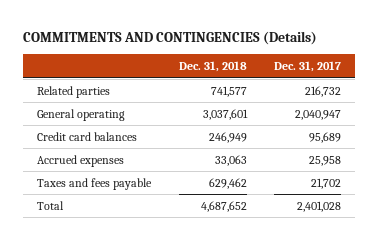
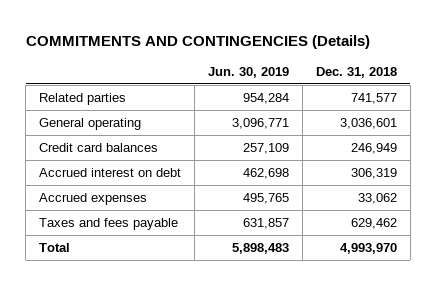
[274,61,342,73] Dec. 31, 2017 -> none
none -> [207,66,289,78] Jun. 30, 2019
[202,108,248,120] 3,037,601 -> [339,117,397,129] 3,036,601
none -> [39,167,182,177] Accrued interest on debt
[214,154,247,166] 33,063 -> [357,192,397,204] 33,062
[200,200,247,212] 4,687,652 -> [339,242,397,254] 4,993,970

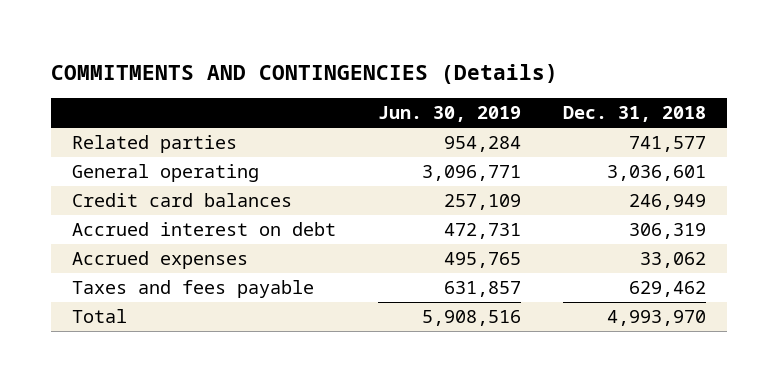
[242,167,289,179] 462,698 -> [443,223,521,240] 472,731
[231,242,289,254] 5,898,483 -> [421,310,521,327] 5,908,516

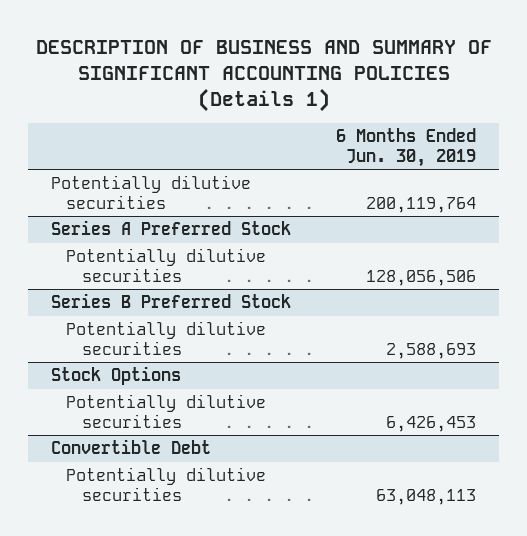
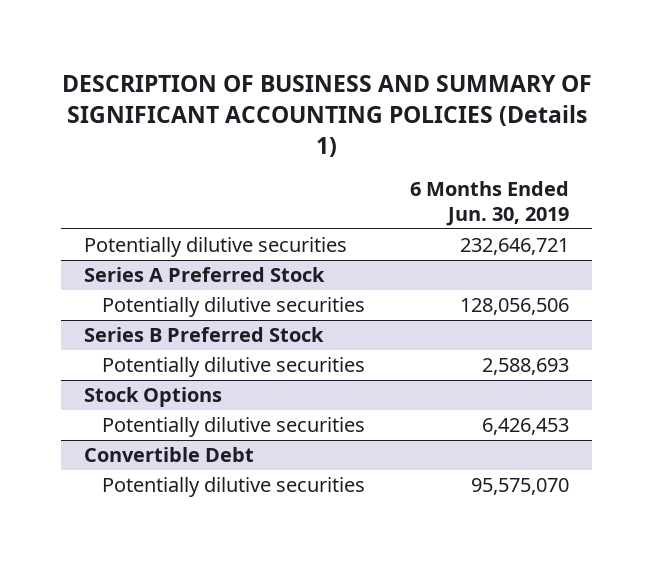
[366,196,477,213] 200,119,764 -> [460,238,570,256] 232,646,721
[376,488,477,505] 63,048,113 -> [471,478,570,496] 95,575,070

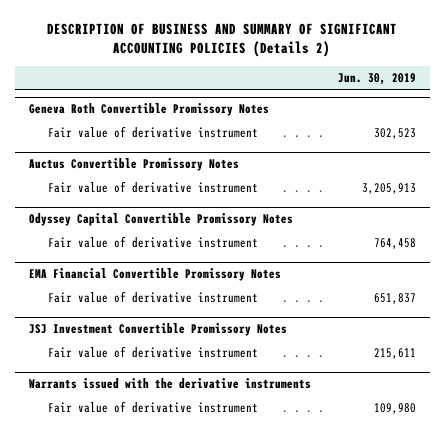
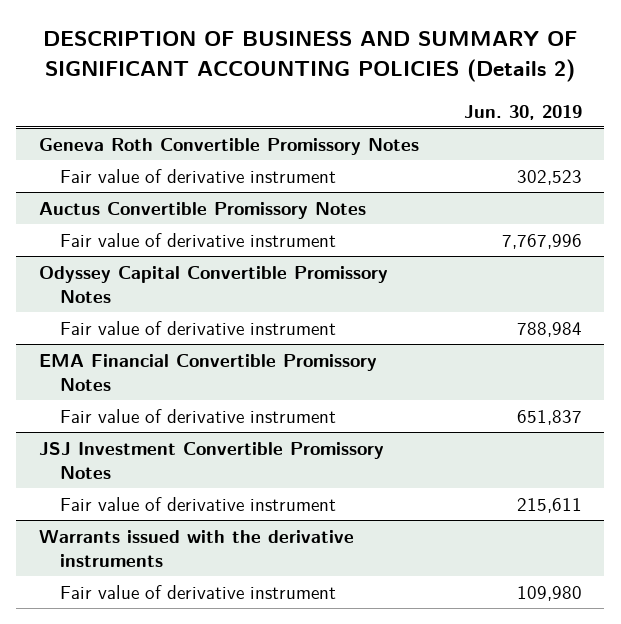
[362,183,417,195] 3,205,913 -> [501,233,582,249] 7,767,996
[374,238,417,250] 764,458 -> [516,321,582,337] 788,984

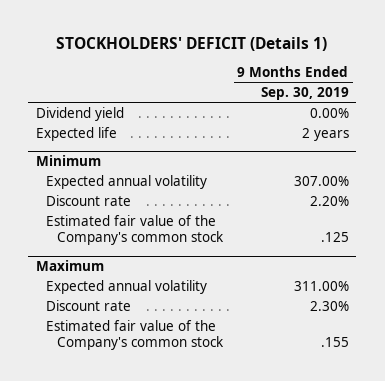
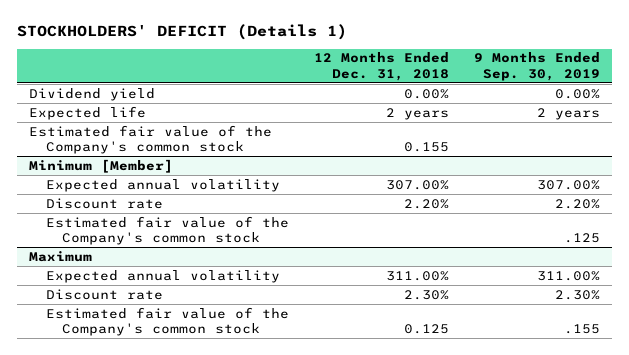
none -> [313,52,449,82] 12 Months Ended Dec. 31, 2018
none -> [29,124,273,155] Estimated fair value of the Company's common stock
[35,155,101,167] Minimum -> [29,158,174,173] Minimum [Member]

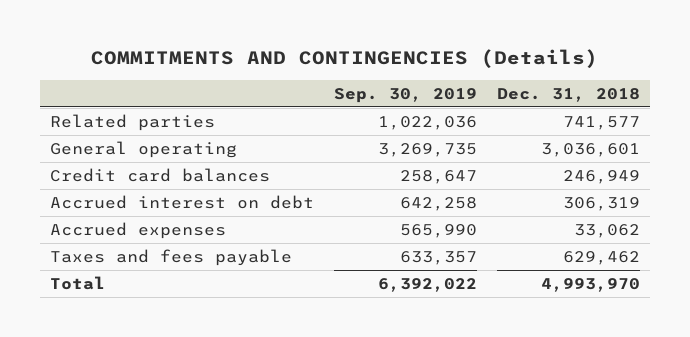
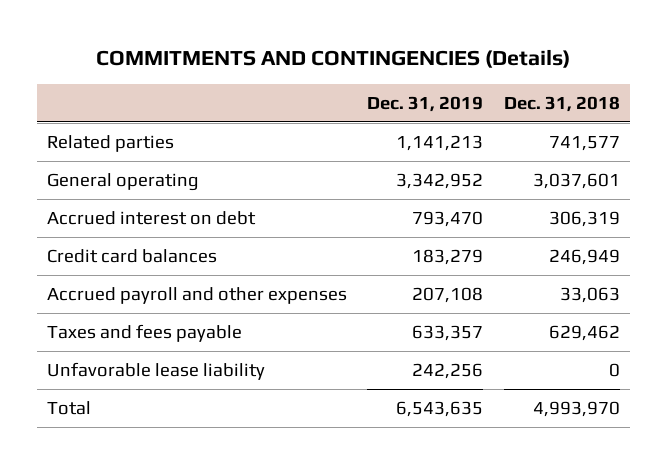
[333,87,477,103] Sep. 30, 2019 -> none
none -> [367,95,484,112] Dec. 31, 2019
[540,143,640,158] 3,036,601 -> [532,172,620,189] 3,037,601
[49,168,270,183] Credit card balances -> [46,248,217,263] Credit card balances
[49,222,226,240] Accrued expenses -> [46,286,347,304] Accrued payroll and other expenses
[573,224,640,239] 33,062 -> [559,286,620,303] 33,063
none -> [46,361,265,380] Unfavorable lease liability

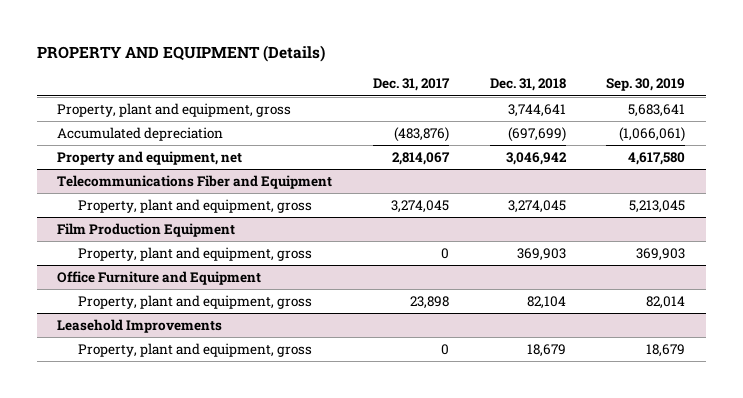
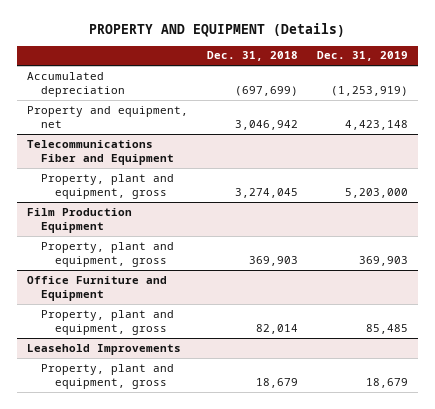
[372,78,450,92] Dec. 31, 2017 -> none
[606,78,686,92] Sep. 30, 2019 -> none
none -> [316,51,408,62] Dec. 31, 2019
[57,102,292,117] Property, plant and equipment, gross -> none
[526,295,566,309] 82,104 -> [255,323,298,334] 82,014

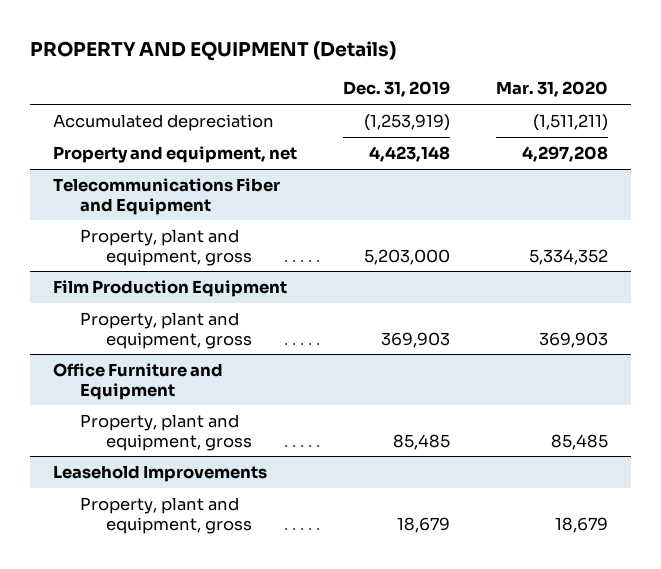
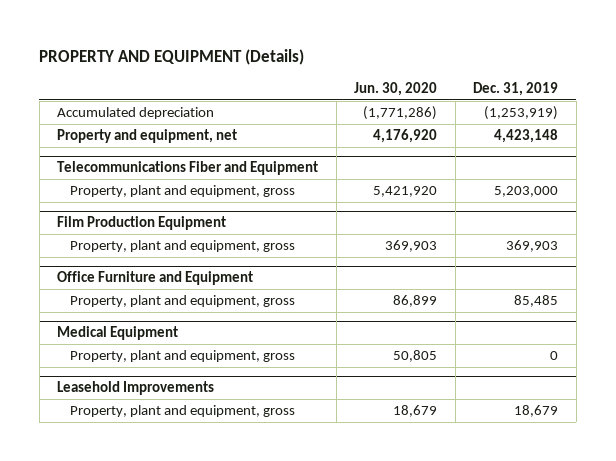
[496,81,609,98] Mar. 31, 2020 -> none
none -> [354,82,438,97] Jun. 30, 2020
none -> [57,326,179,341] Medical Equipment
none -> [70,350,296,363] Property, plant and equipment, gross

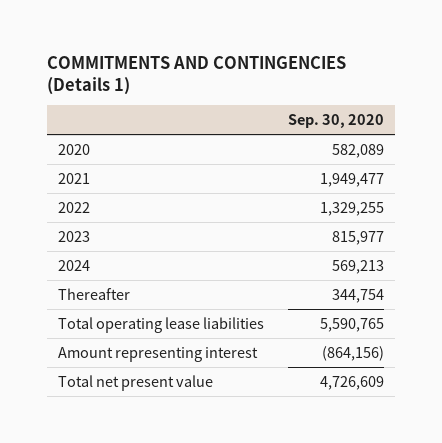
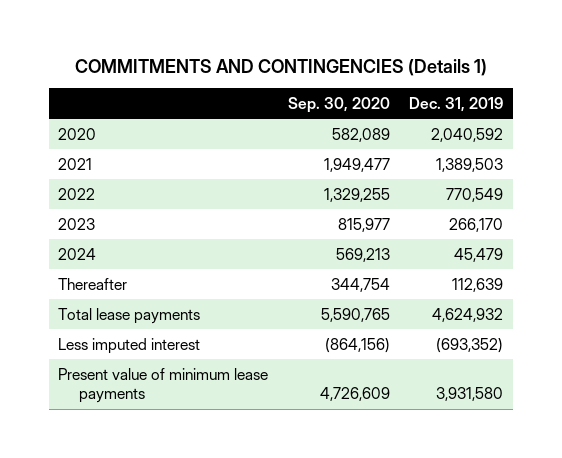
none -> [409,96,504,112] Dec. 31, 2019
[58,316,265,333] Total operating lease liabilities -> [58,307,201,324] Total lease payments
[58,346,259,362] Amount representing interest -> [58,337,201,354] Less imputed interest
[58,374,214,391] Total net present value -> [58,367,269,404] Present value of minimum lease payments

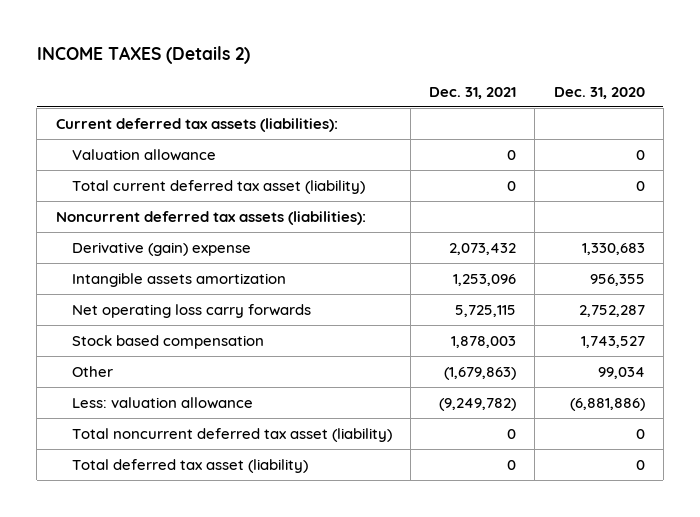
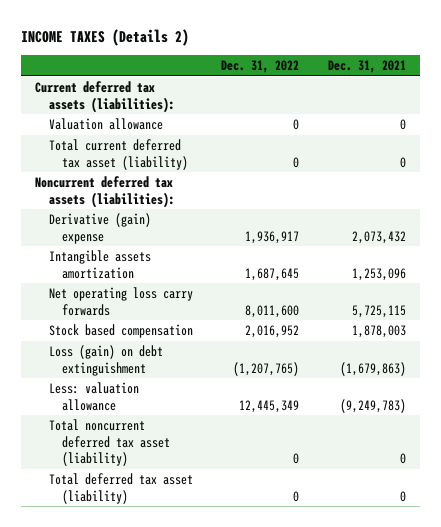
[553,86,645,99] Dec. 31, 2020 -> none
none -> [221,60,300,74] Dec. 31, 2022
[71,365,113,377] Other -> [48,345,163,376] Loss (gain) on debt extinguishment
[439,397,517,411] (9,249,782) -> [339,398,406,413] (9,249,783)

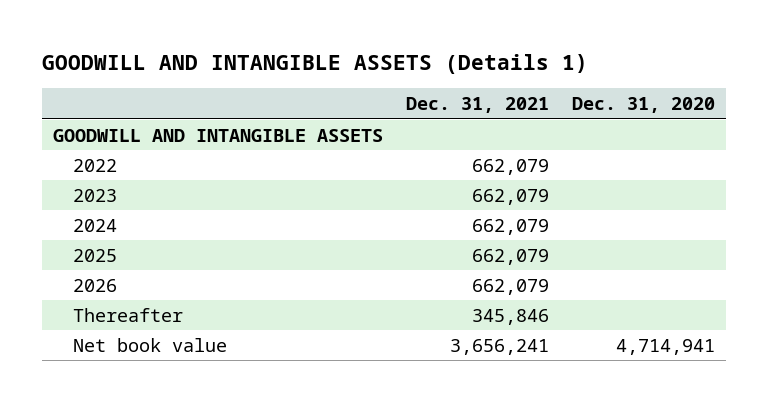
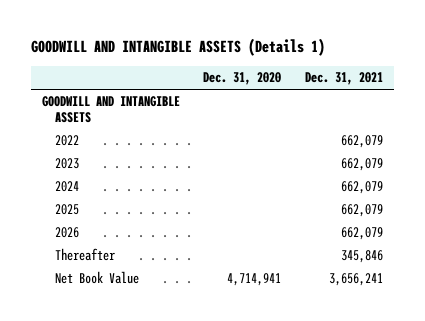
[73,337,228,352] Net book value -> [55,271,140,285] Net Book Value

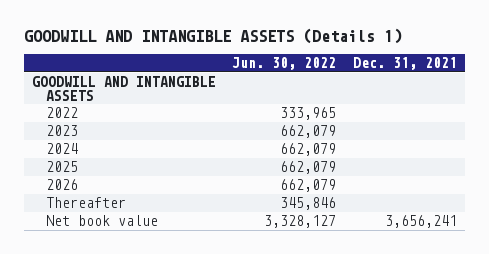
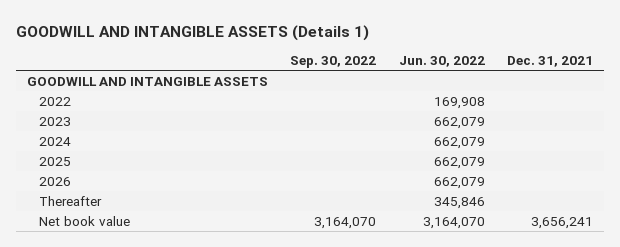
none -> [290,56,377,69] Sep. 30, 2022
[280,107,337,121] 333,965 -> [433,96,485,109] 169,908
[264,215,337,229] 3,328,127 -> [422,216,485,229] 3,164,070

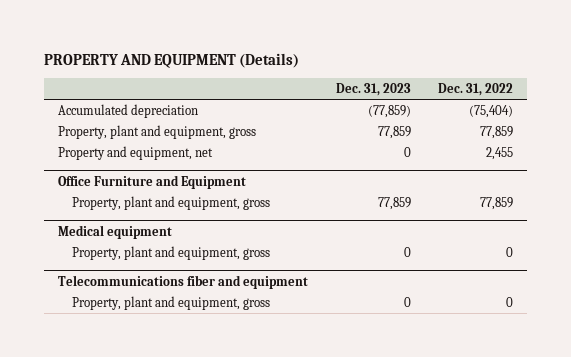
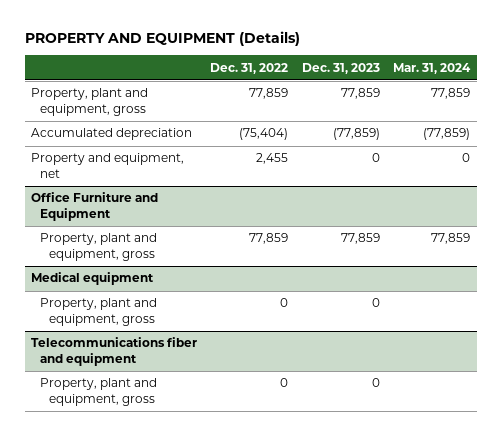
none -> [393,62,472,74] Mar. 31, 2024
[57,104,198,119] Accumulated depreciation -> [31,128,193,141] Accumulated depreciation

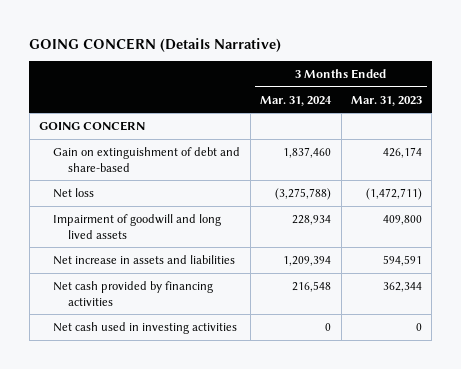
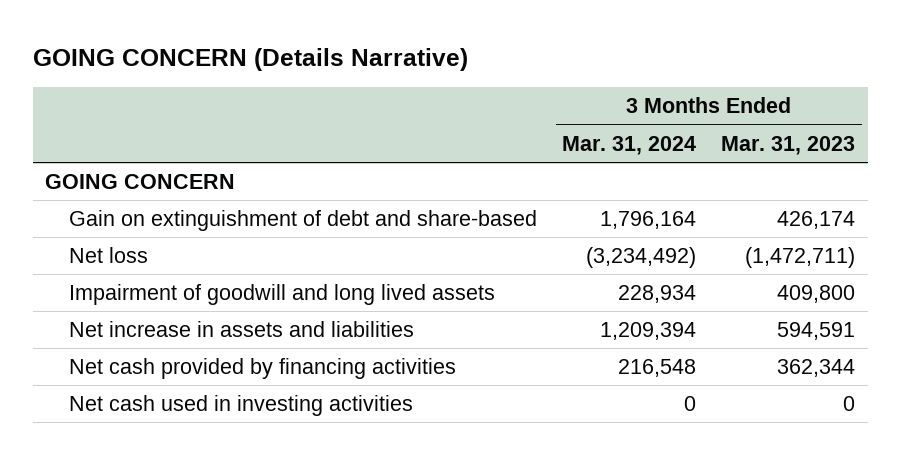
[283,146,332,158] 1,837,460 -> [600,211,697,230] 1,796,164
[275,187,332,200] (3,275,788) -> [586,247,697,269] (3,234,492)

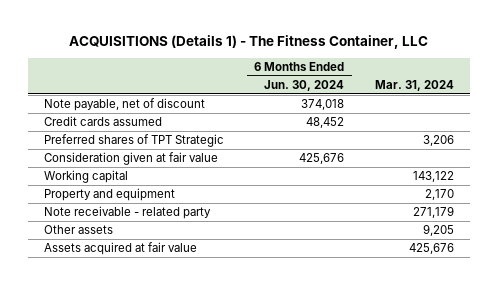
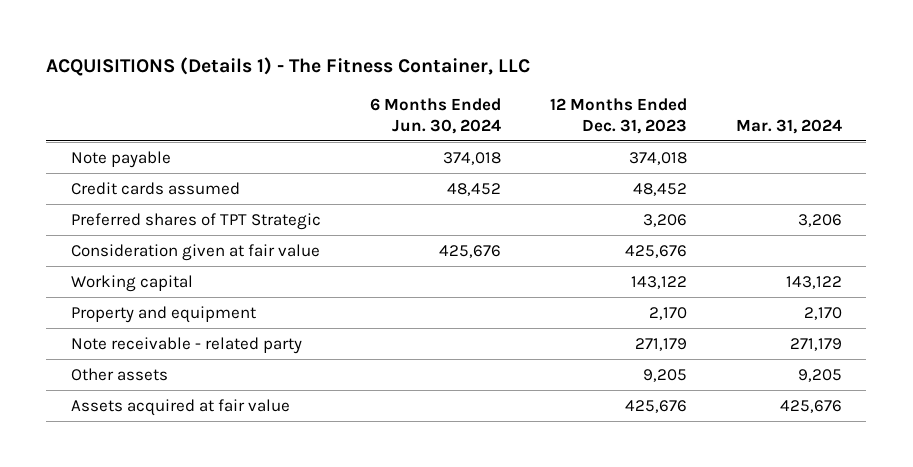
none -> [549,98,687,134] 12 Months Ended Dec. 31, 2023
[43,98,205,112] Note payable, net of discount -> [70,150,171,168] Note payable

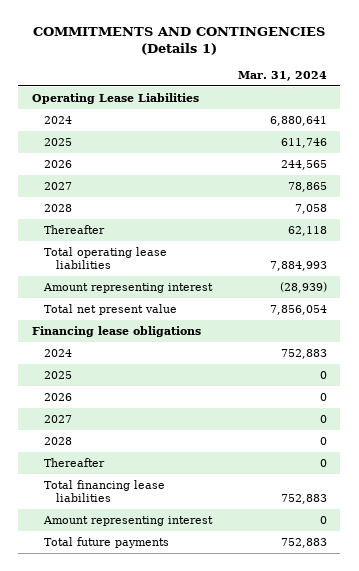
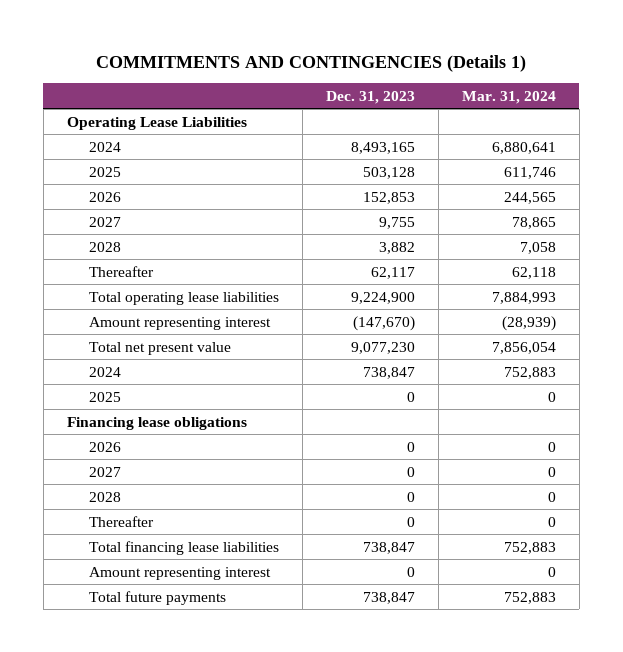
none -> [325,90,415,104] Dec. 31, 2023
[31,325,201,337] Financing lease obligations -> [66,416,247,430] Financing lease obligations

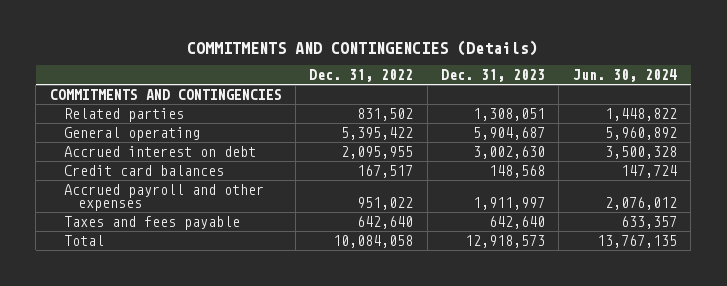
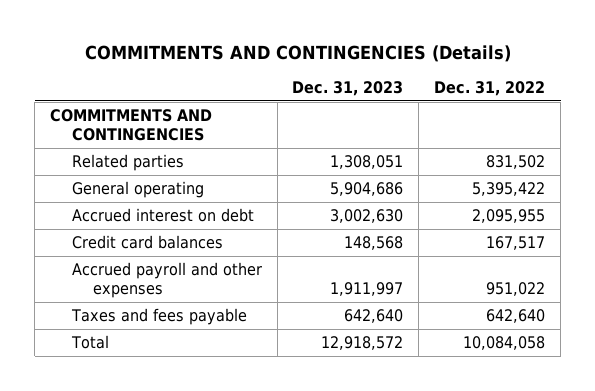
[572,68,677,82] Jun. 30, 2024 -> none
[473,126,546,140] 5,904,687 -> [330,182,404,197] 5,904,686
[465,234,546,248] 12,918,573 -> [321,336,404,351] 12,918,572

